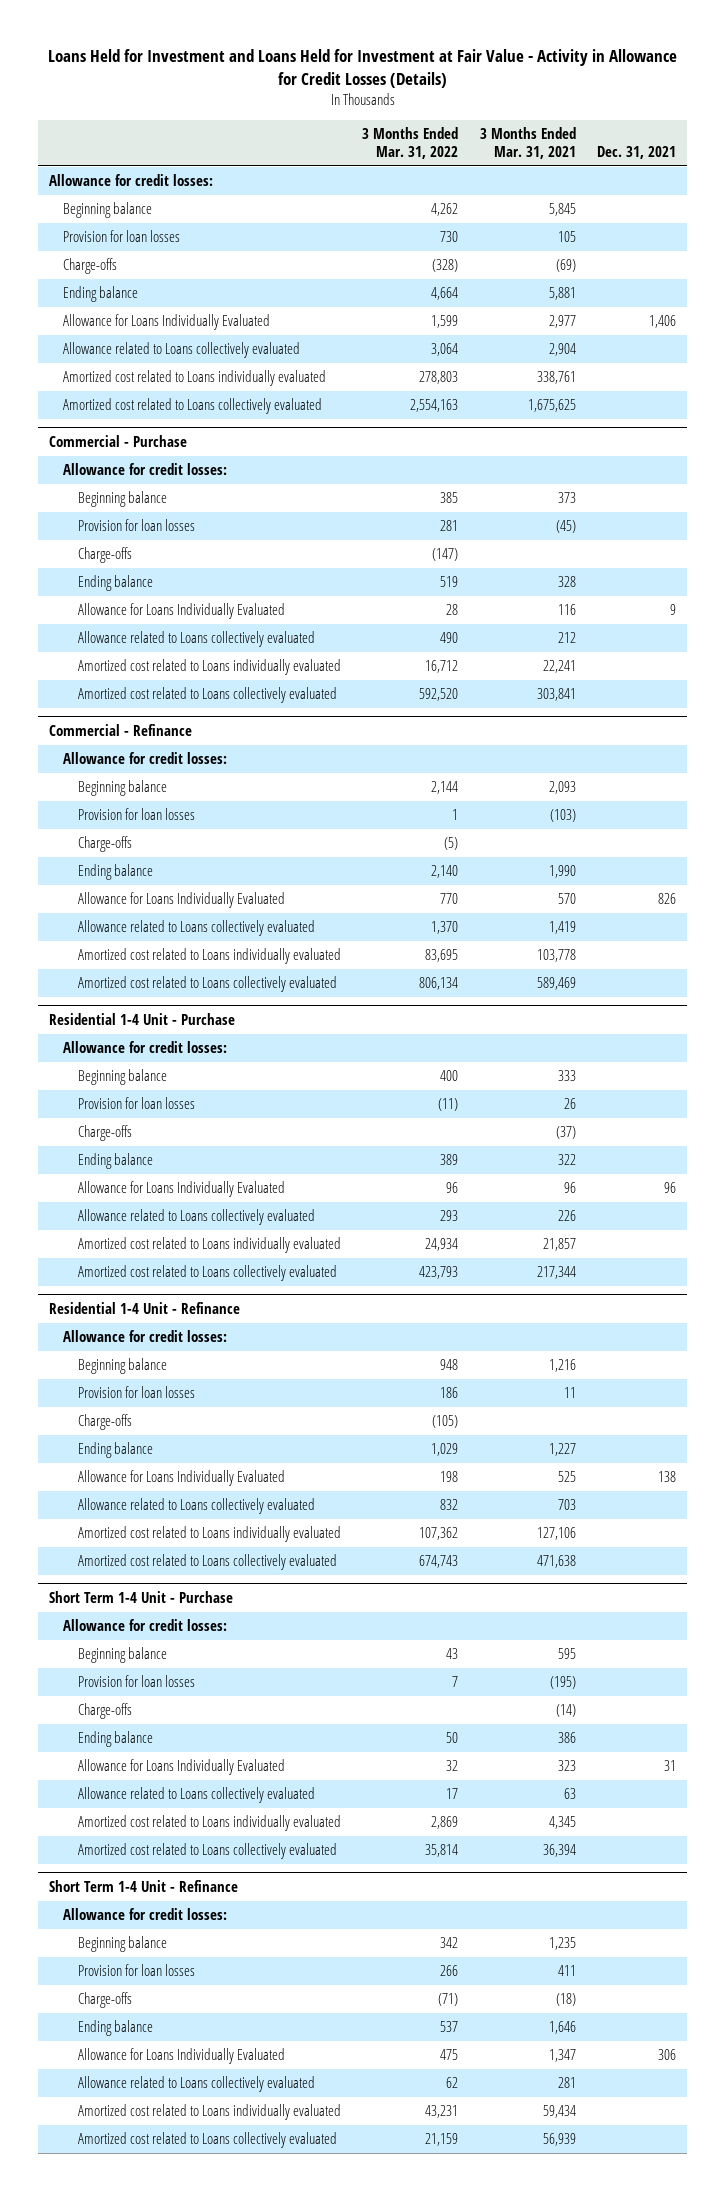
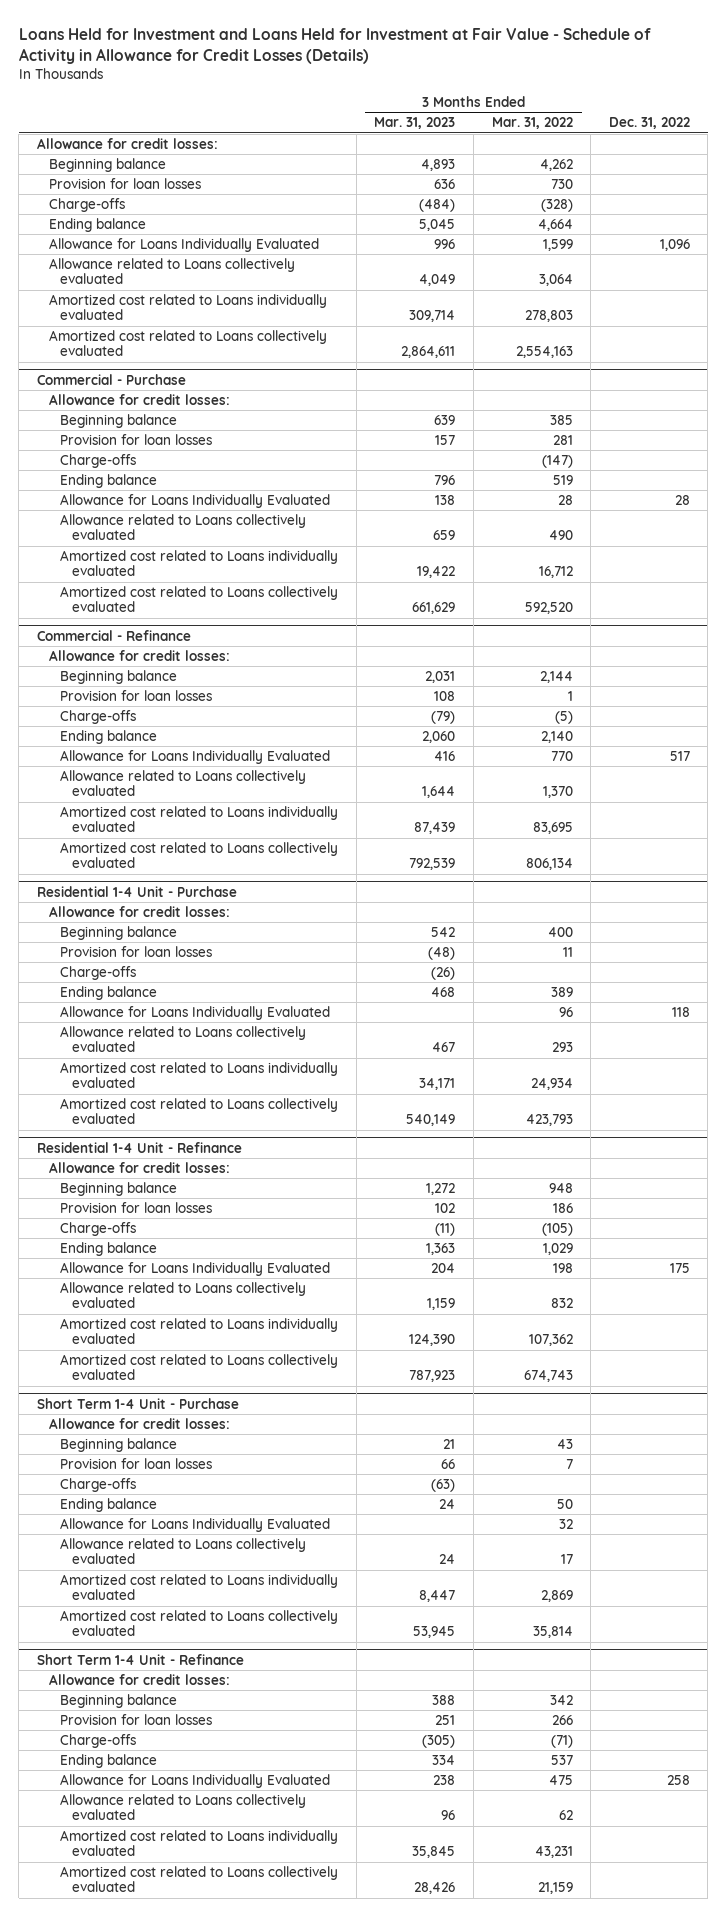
[47,48,677,88] Loans Held for Investment and Loans Held for Investment at Fair Value - Activity in Allowance for Credit Losses (Details) -> [18,27,651,64] Loans Held for Investment and Loans Held for Investment at Fair Value - Schedule of Activity in Allowance for Credit Losses (Details)
[479,127,576,160] 3 Months Ended Mar. 31, 2021 -> none
[597,146,677,160] Dec. 31, 2021 -> none
none -> [374,117,456,130] Mar. 31, 2023
none -> [608,117,690,130] Dec. 31, 2022
[438,1098,459,1112] (11) -> [562,946,573,957] 11

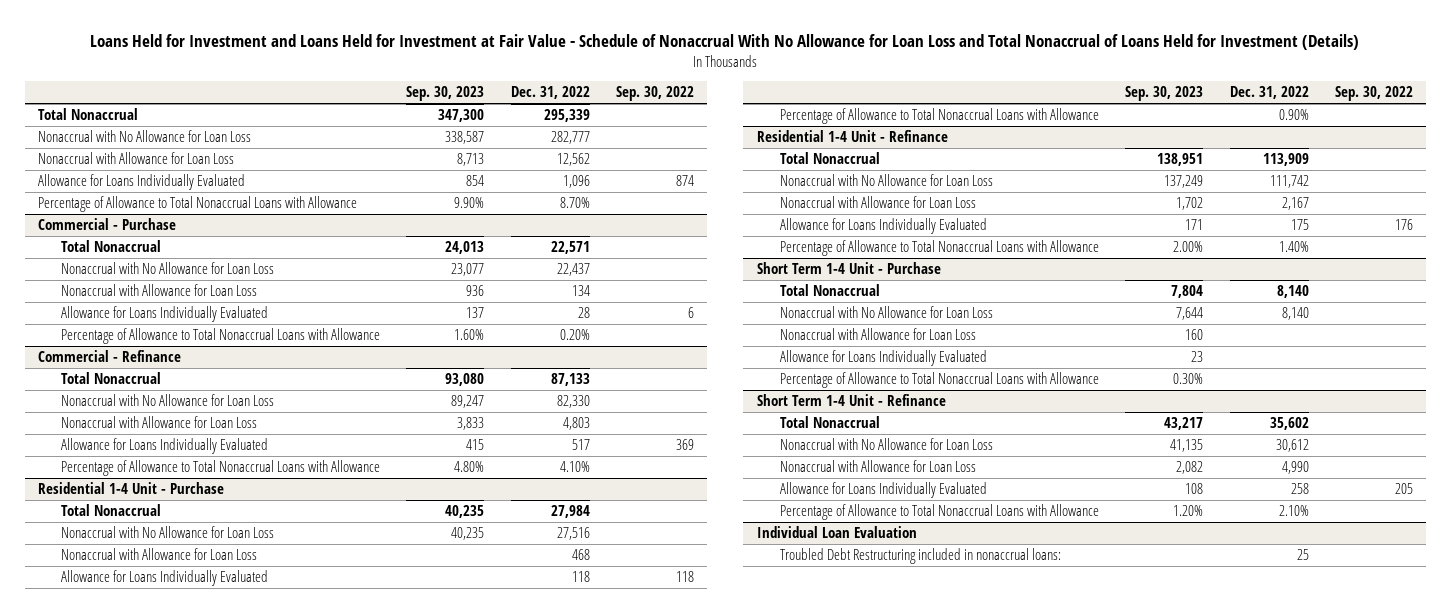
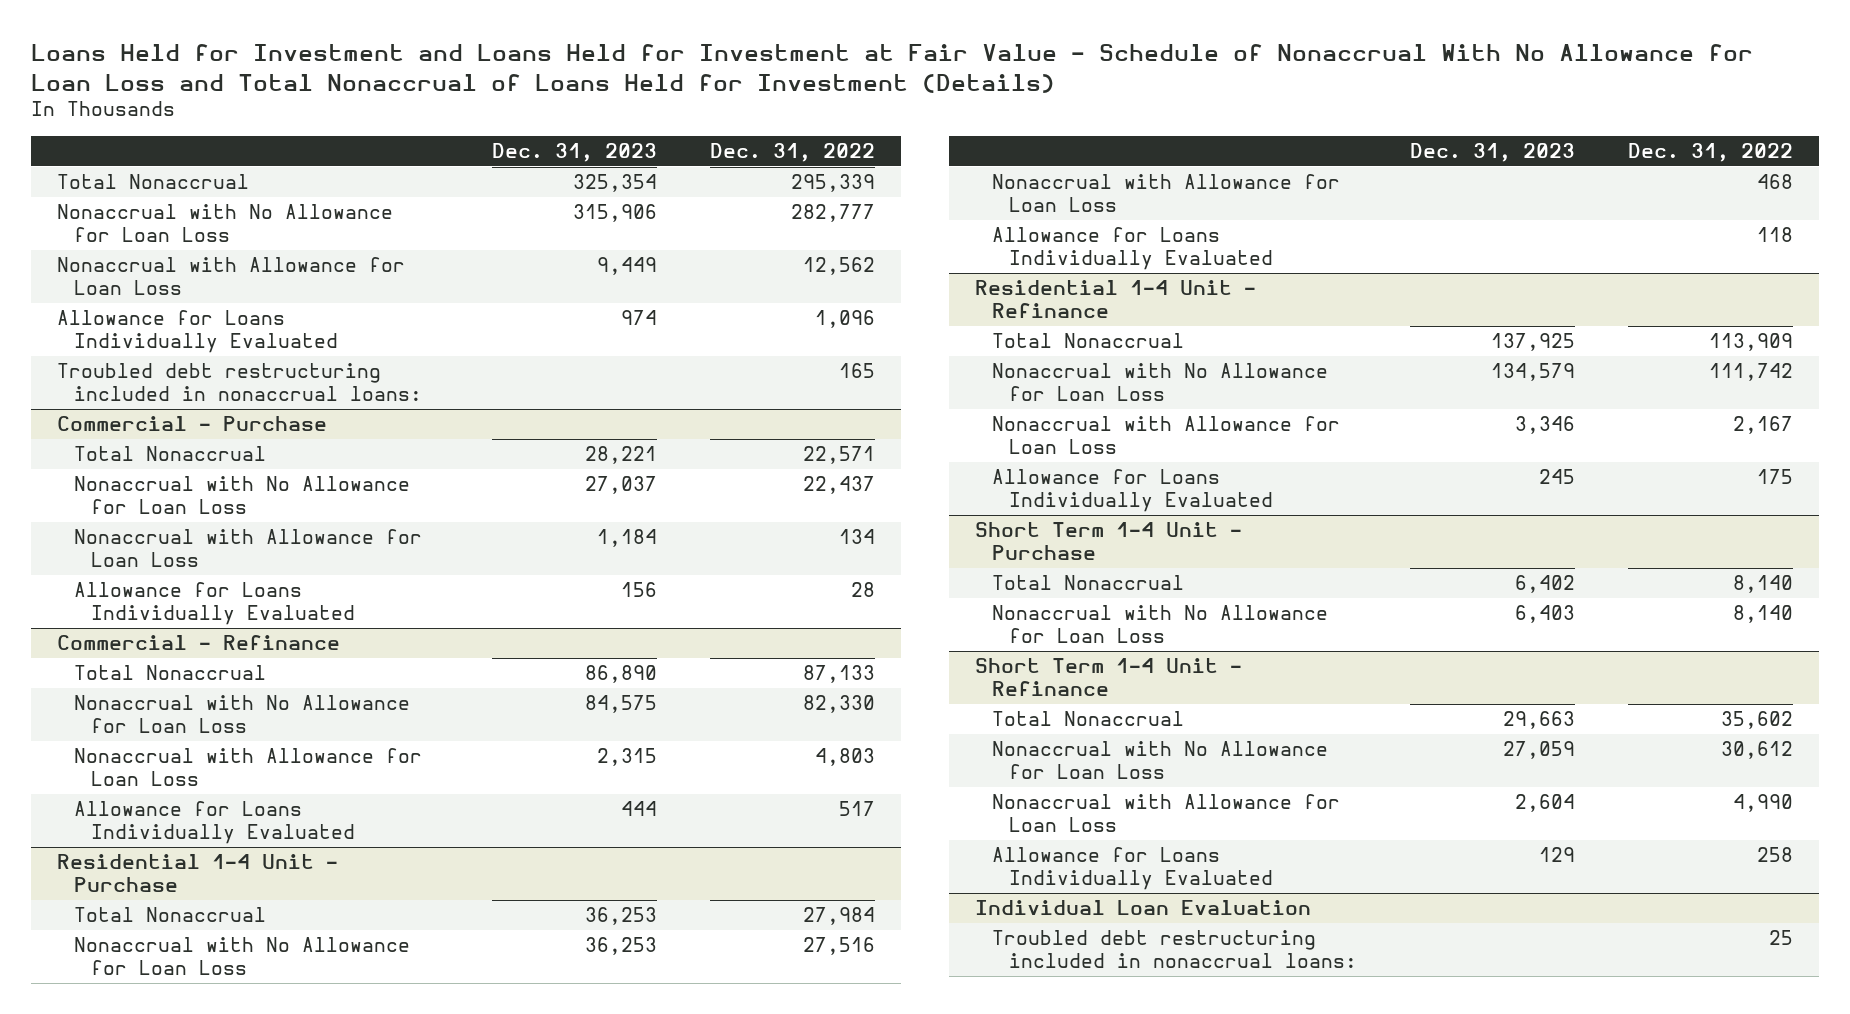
[406,86,485,102] Sep. 30, 2023 -> none
[616,86,695,102] Sep. 30, 2022 -> none
none -> [492,142,658,162] Dec. 31, 2023
[37,196,357,213] Percentage of Allowance to Total Nonaccrual Loans with Allowance -> none
none -> [57,363,423,401] Troubled debt restructuring included in nonaccrual loans:
[60,328,380,345] Percentage of Allowance to Total Nonaccrual Loans with Allowance -> none
[60,460,380,477] Percentage of Allowance to Total Nonaccrual Loans with Allowance -> none
[779,108,1099,125] Percentage of Allowance to Total Nonaccrual Loans with Allowance -> none
[779,240,1099,257] Percentage of Allowance to Total Nonaccrual Loans with Allowance -> none
[779,328,976,341] Nonaccrual with Allowance for Loan Loss -> none
[779,350,987,367] Allowance for Loans Individually Evaluated -> none
[779,372,1099,389] Percentage of Allowance to Total Nonaccrual Loans with Allowance -> none
[779,504,1099,521] Percentage of Allowance to Total Nonaccrual Loans with Allowance -> none
[779,548,1061,565] Troubled Debt Restructuring included in nonaccrual loans: -> [992,930,1358,968] Troubled debt restructuring included in nonaccrual loans:

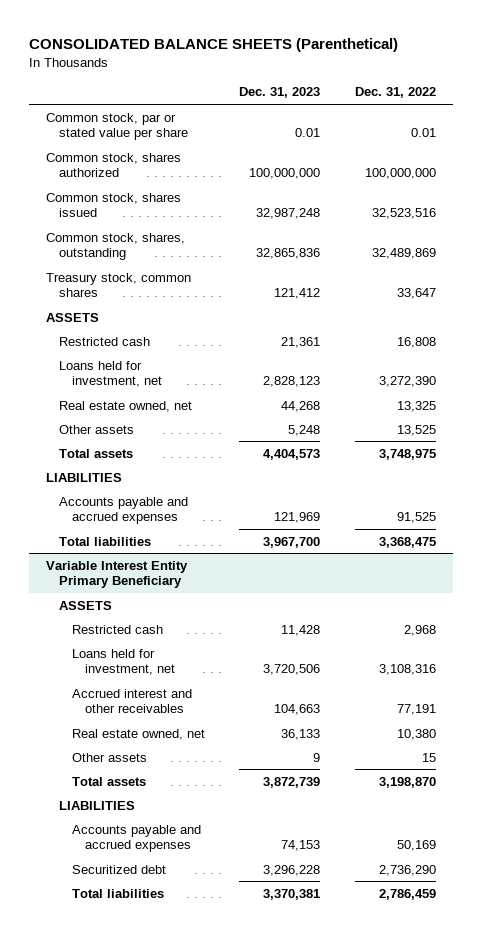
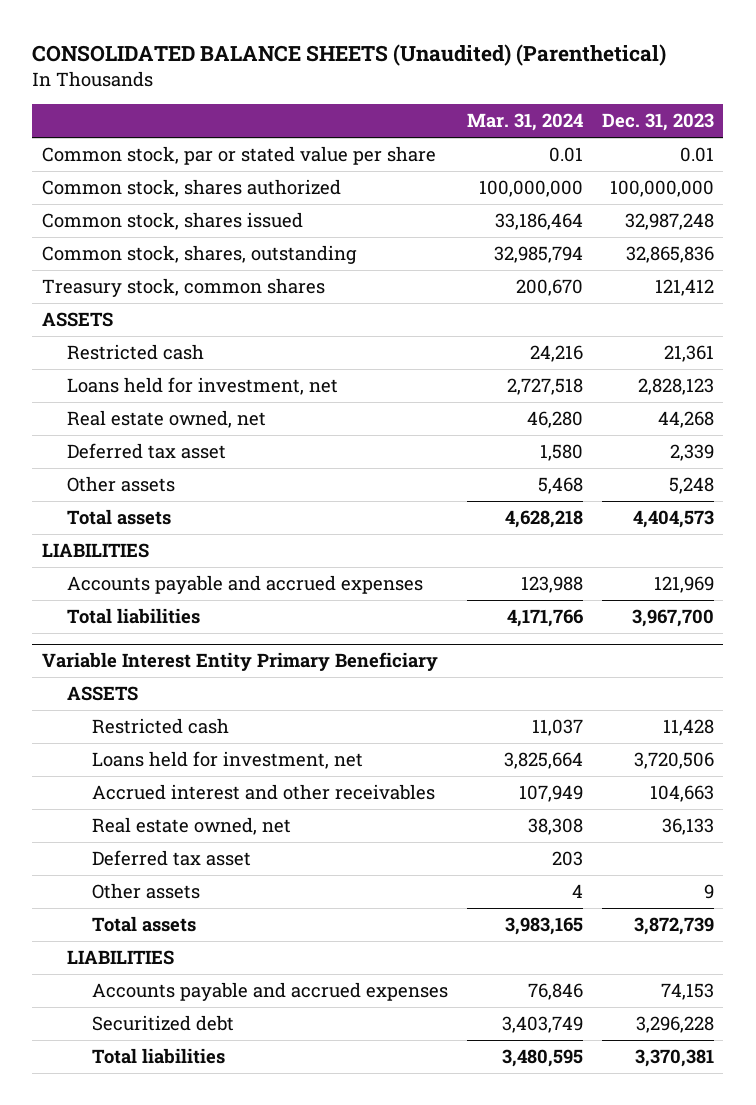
[29,38,399,53] CONSOLIDATED BALANCE SHEETS (Parenthetical) -> [32,43,667,66] CONSOLIDATED BALANCE SHEETS (Unaudited) (Parenthetical)
[354,87,436,99] Dec. 31, 2022 -> none
none -> [466,113,583,132] Mar. 31, 2024
none -> [66,443,226,460] Deferred tax asset
none -> [91,850,251,867] Deferred tax asset

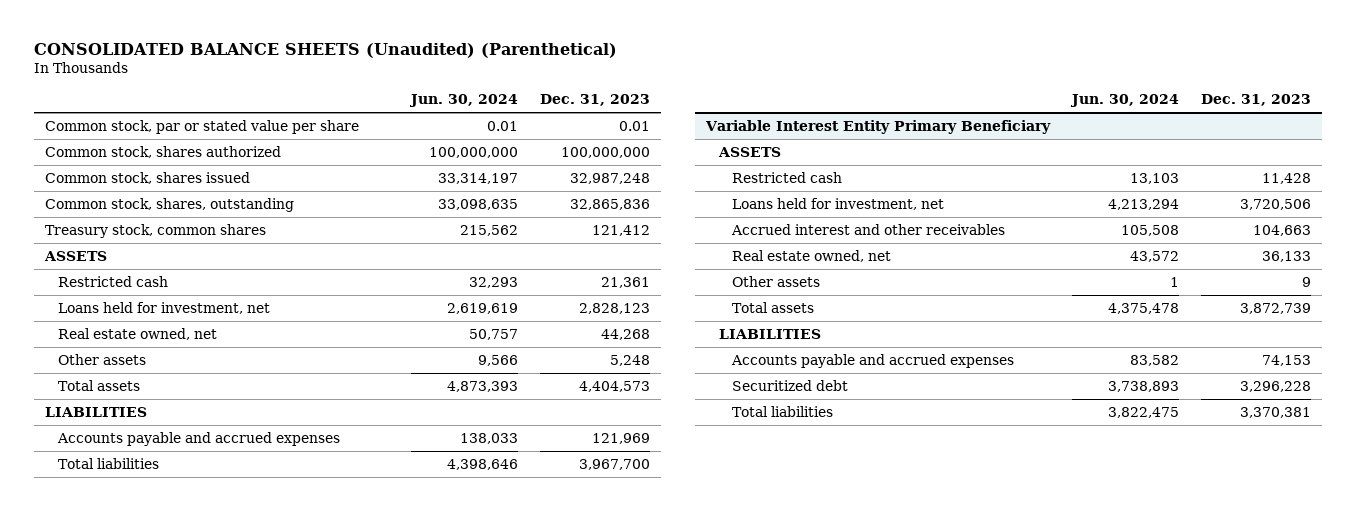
[466,113,583,132] Mar. 31, 2024 -> none
none -> [409,94,519,108] Jun. 30, 2024
[66,443,226,460] Deferred tax asset -> none
[91,850,251,867] Deferred tax asset -> none

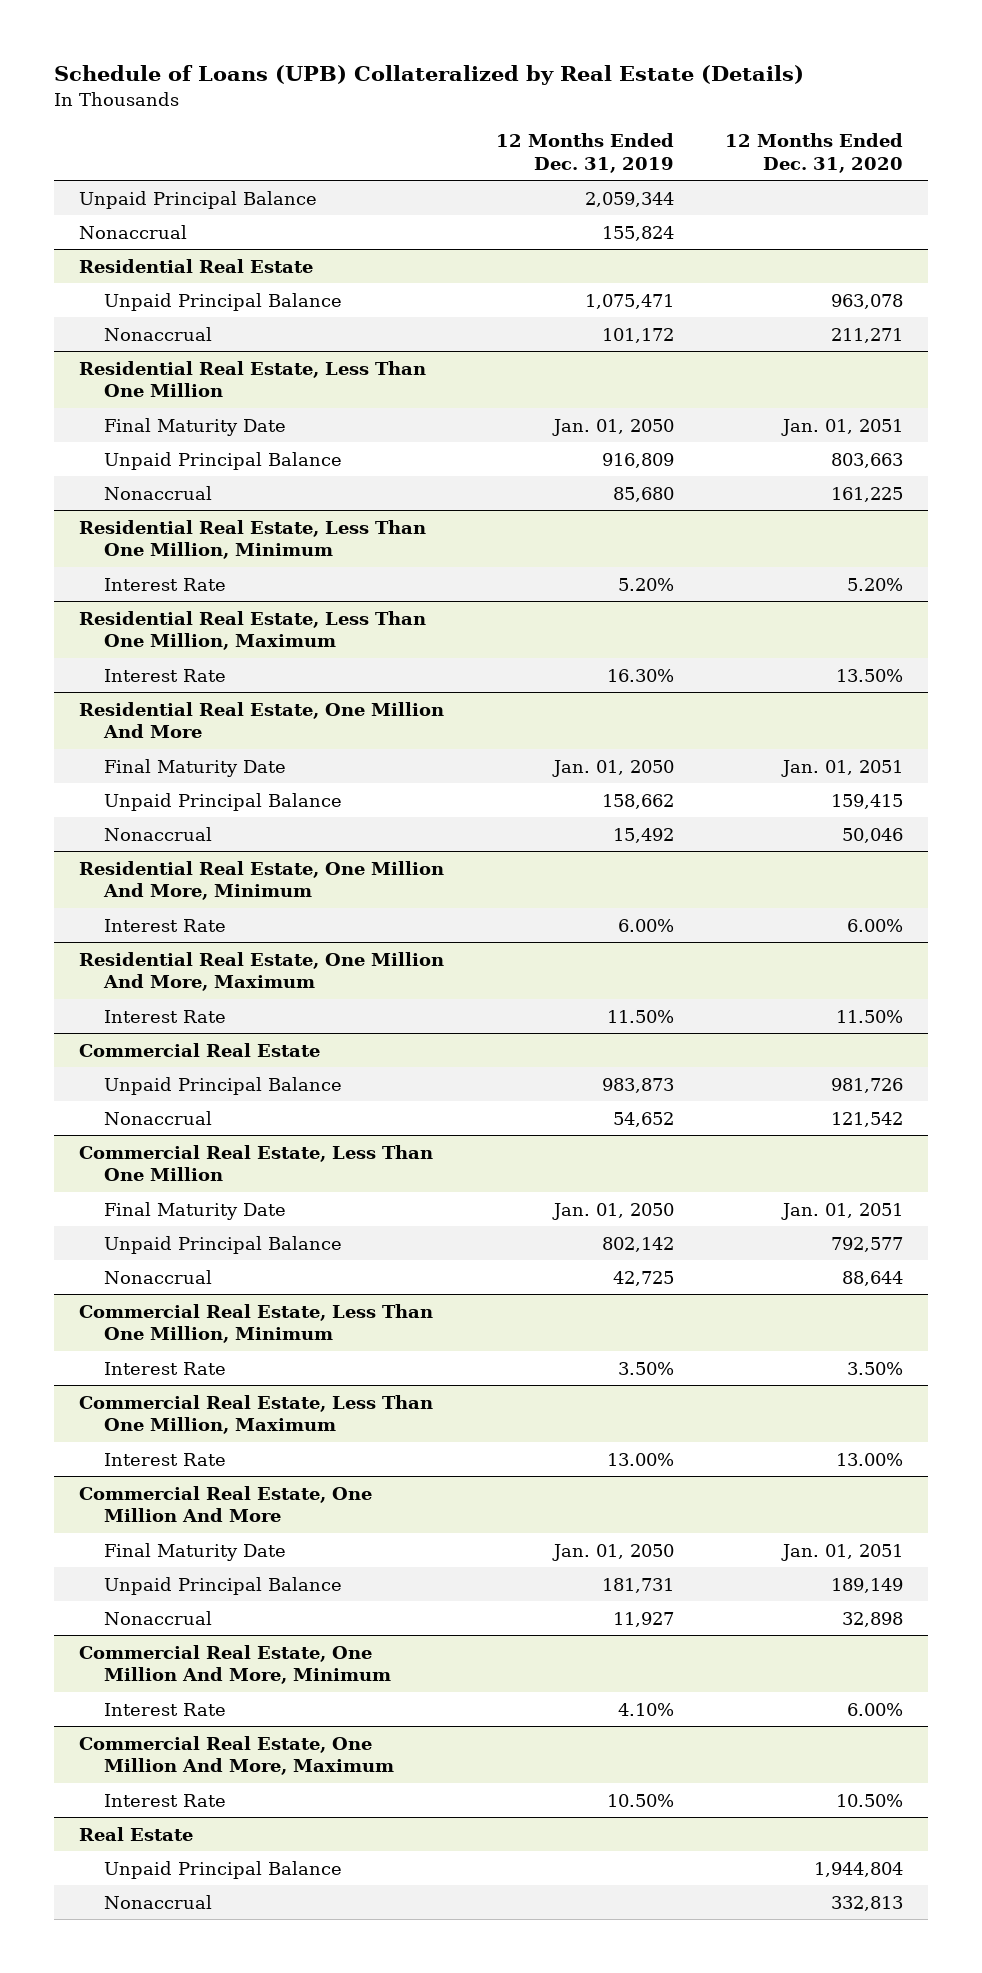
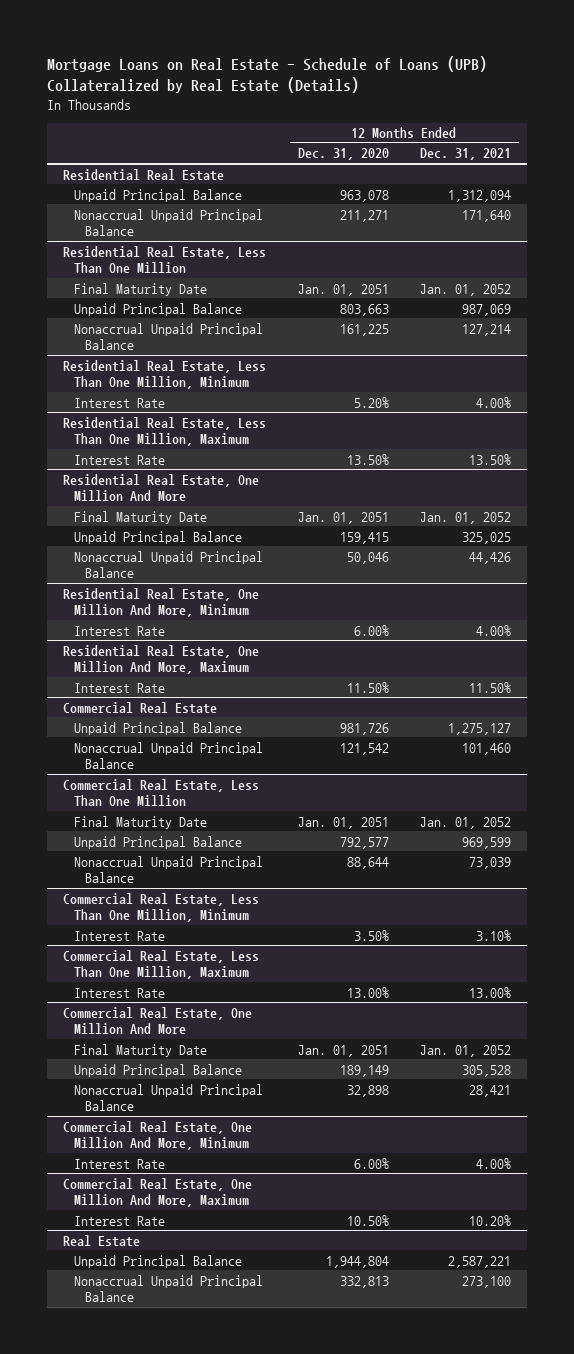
[53,65,804,86] Schedule of Loans (UPB) Collateralized by Real Estate (Details) -> [47,55,488,94] Mortgage Loans on Real Estate - Schedule of Loans (UPB) Collateralized by Real Estate (Details)
[495,133,674,173] 12 Months Ended Dec. 31, 2019 -> none
none -> [420,148,512,161] Dec. 31, 2021
[79,190,318,209] Unpaid Principal Balance -> none
[79,224,188,239] Nonaccrual -> none
[104,326,213,341] Nonaccrual -> [74,208,264,237] Nonaccrual Unpaid Principal Balance
[104,485,213,500] Nonaccrual -> [74,322,264,351] Nonaccrual Unpaid Principal Balance
[104,826,213,841] Nonaccrual -> [74,550,264,579] Nonaccrual Unpaid Principal Balance
[104,1110,213,1125] Nonaccrual -> [74,741,264,770] Nonaccrual Unpaid Principal Balance
[104,1269,213,1284] Nonaccrual -> [74,855,264,884] Nonaccrual Unpaid Principal Balance
[104,1610,213,1625] Nonaccrual -> [74,1083,264,1112] Nonaccrual Unpaid Principal Balance
[104,1894,213,1909] Nonaccrual -> [74,1274,264,1303] Nonaccrual Unpaid Principal Balance

